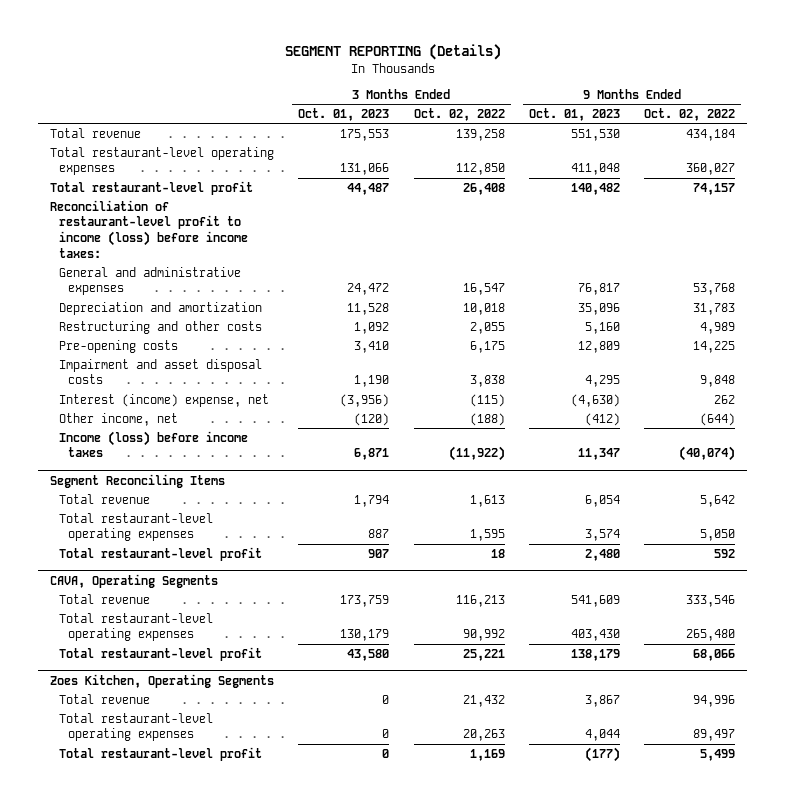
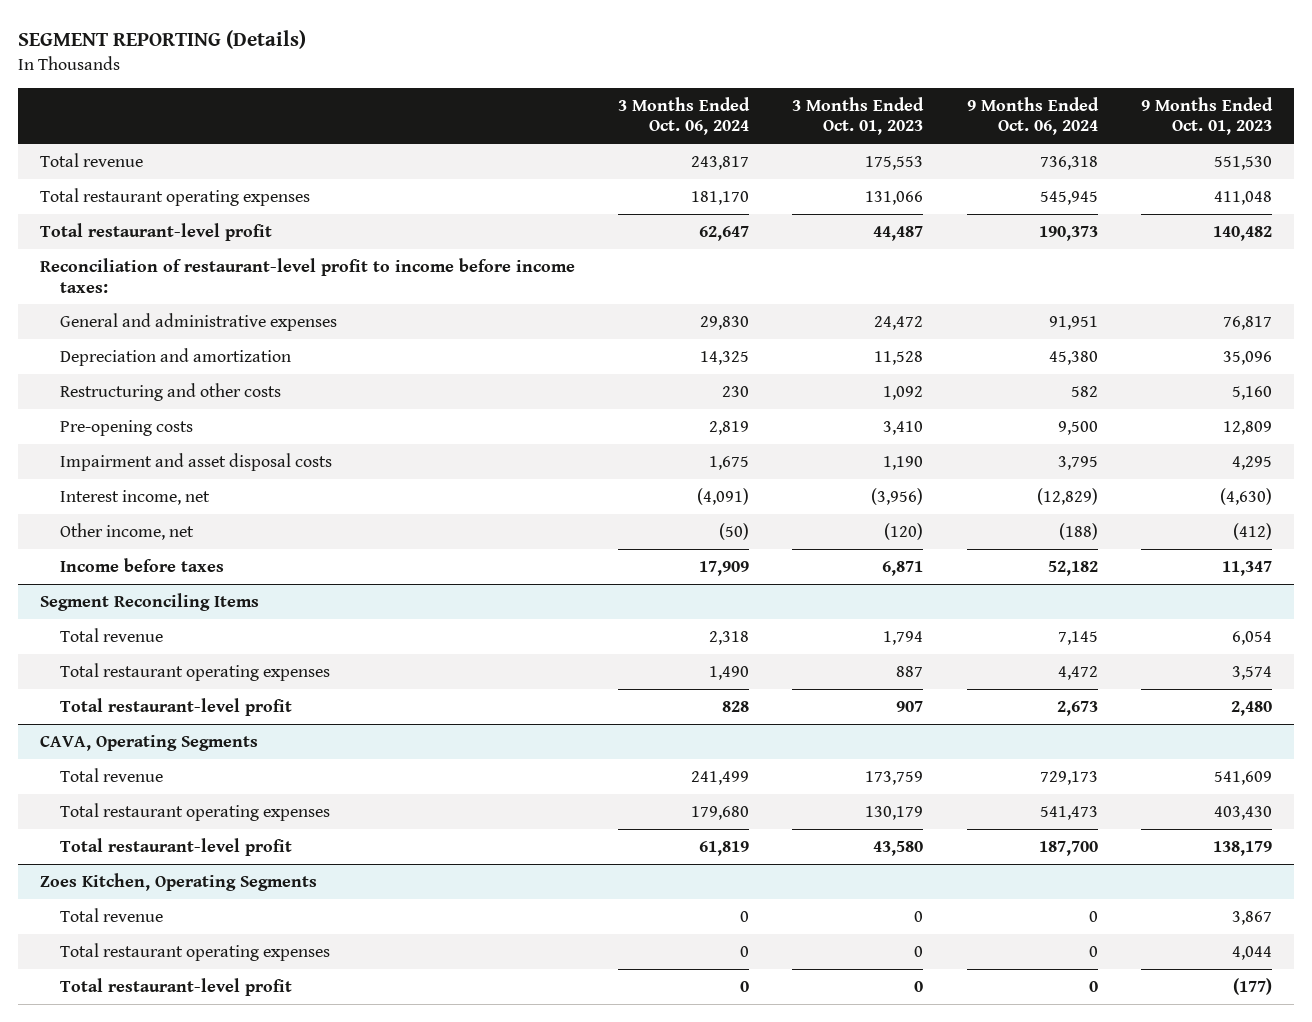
[413,107,505,121] Oct. 02, 2022 -> none
[644,107,736,121] Oct. 02, 2022 -> none
none -> [618,96,751,136] 3 Months Ended Oct. 06, 2024
none -> [966,96,1099,136] 9 Months Ended Oct. 06, 2024
[49,146,274,176] Total restaurant-level operating expenses -> [39,187,310,206] Total restaurant operating expenses
[49,199,249,258] Reconciliation of restaurant-level profit to income (loss) before income taxes: -> [39,257,575,293] Reconciliation of restaurant-level profit to income before income taxes:
[59,393,270,407] Interest (income) expense, net -> [60,489,211,505] Interest income, net
[59,430,249,458] Income (loss) before income taxes -> [60,557,225,572] Income before taxes
[59,512,214,542] Total restaurant-level operating expenses -> [60,662,331,681] Total restaurant operating expenses
[59,612,214,642] Total restaurant-level operating expenses -> [60,802,331,821] Total restaurant operating expenses
[59,712,214,742] Total restaurant-level operating expenses -> [60,942,331,961] Total restaurant operating expenses

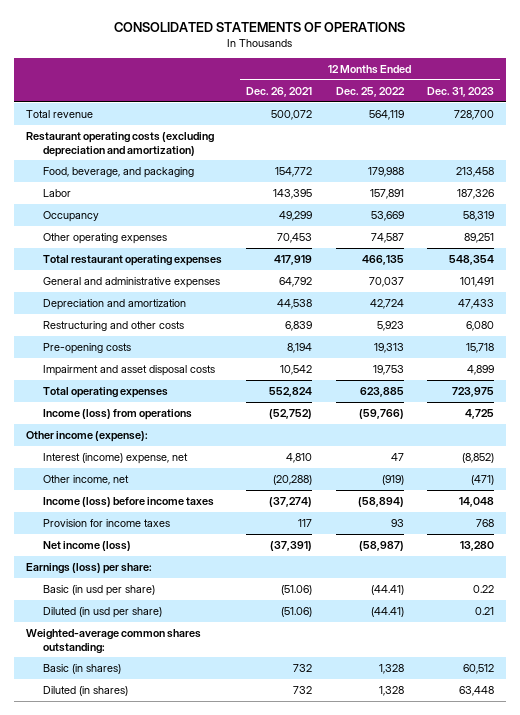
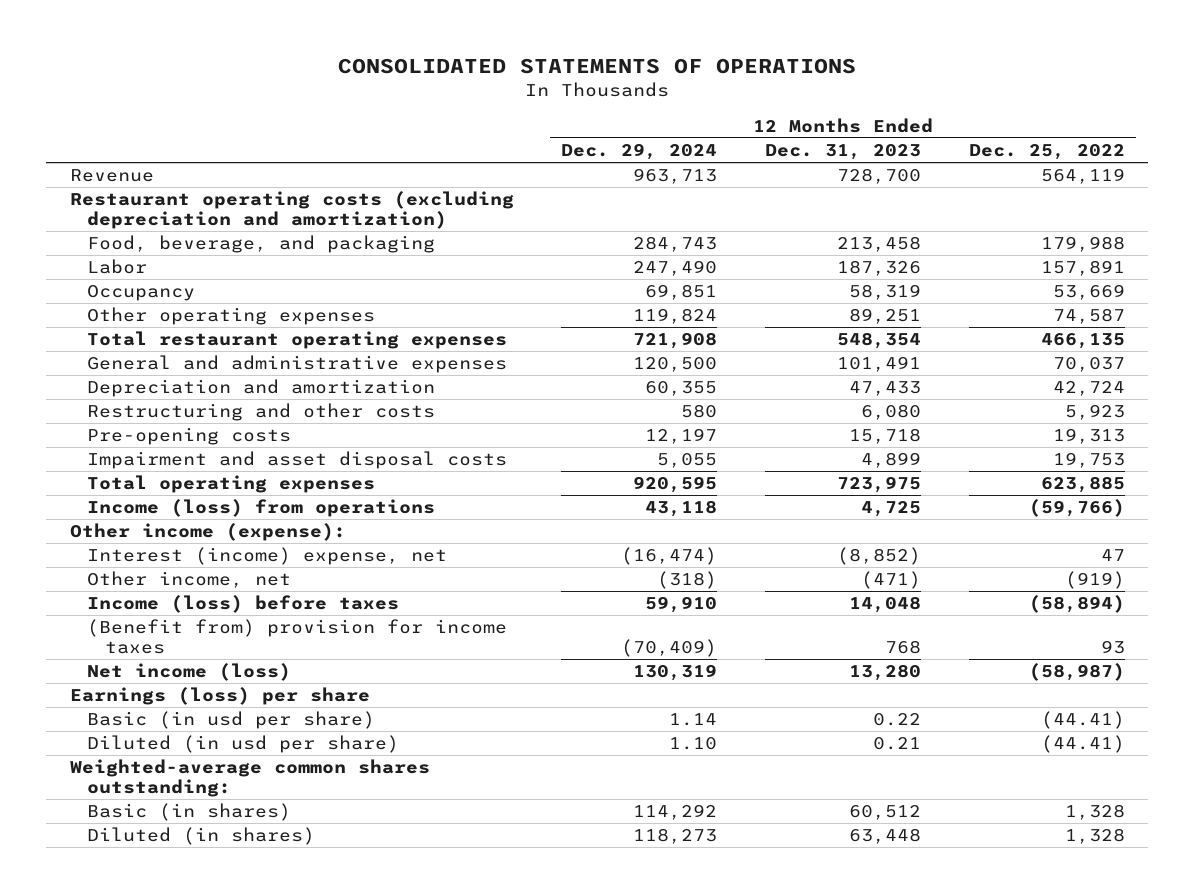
[246,86,313,97] Dec. 26, 2021 -> none
none -> [561,143,718,161] Dec. 29, 2024
[26,110,94,119] Total revenue -> [69,169,154,183] Revenue
[43,497,215,508] Income (loss) before income taxes -> [87,595,400,614] Income (loss) before taxes
[43,519,171,528] Provision for income taxes -> [87,619,508,655] (Benefit from) provision for income taxes
[26,563,153,575] Earnings (loss) per share: -> [69,687,370,706] Earnings (loss) per share

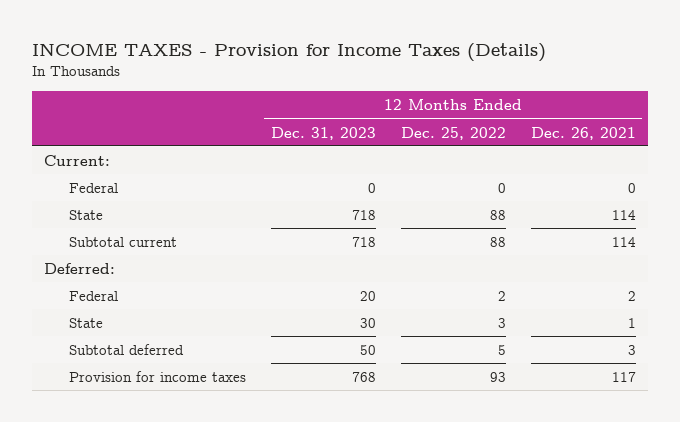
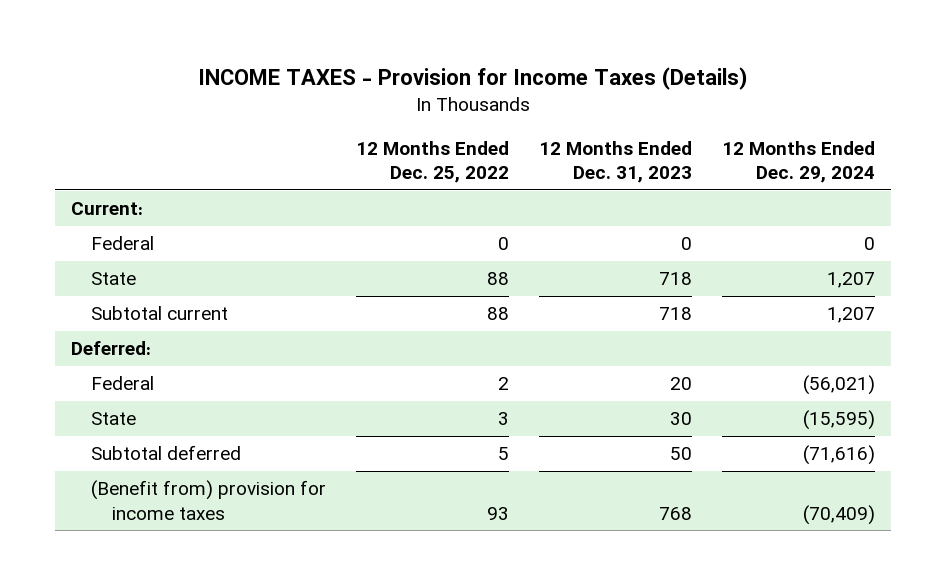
[530,126,636,140] Dec. 26, 2021 -> none
none -> [722,140,876,184] 12 Months Ended Dec. 29, 2024
[68,370,246,382] Provision for income taxes -> [91,480,327,520] (Benefit from) provision for income taxes

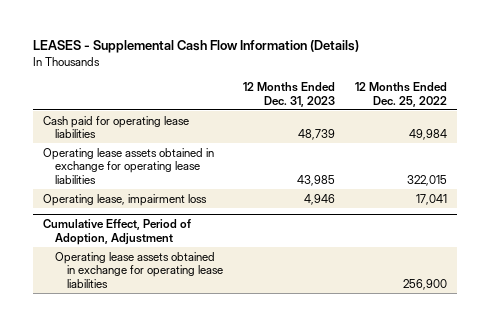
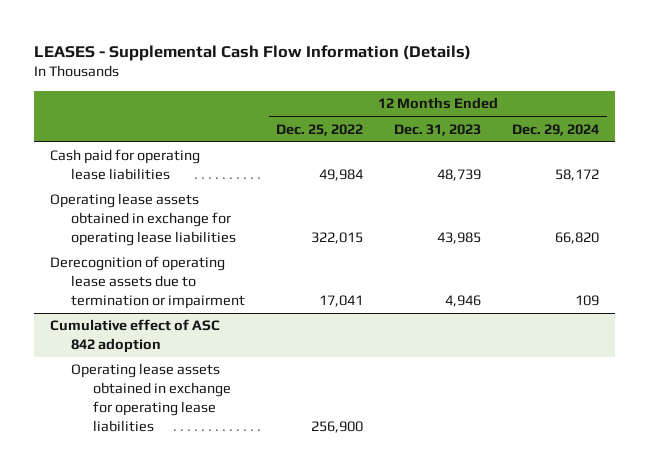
none -> [512,123,600,136] Dec. 29, 2024
[42,193,207,206] Operating lease, impairment loss -> [49,256,246,310] Derecognition of operating lease assets due to termination or impairment
[42,219,191,246] Cumulative Effect, Period of Adoption, Adjustment -> [49,319,220,354] Cumulative effect of ASC 842 adoption

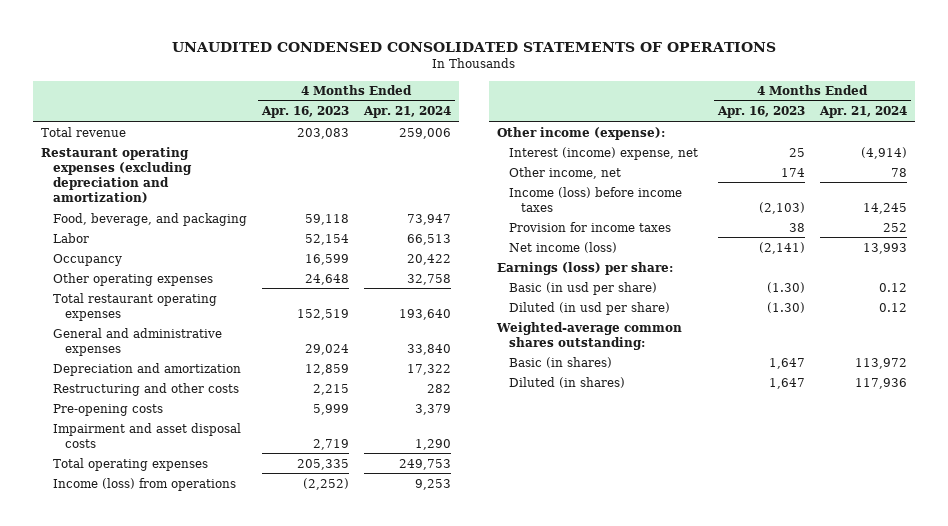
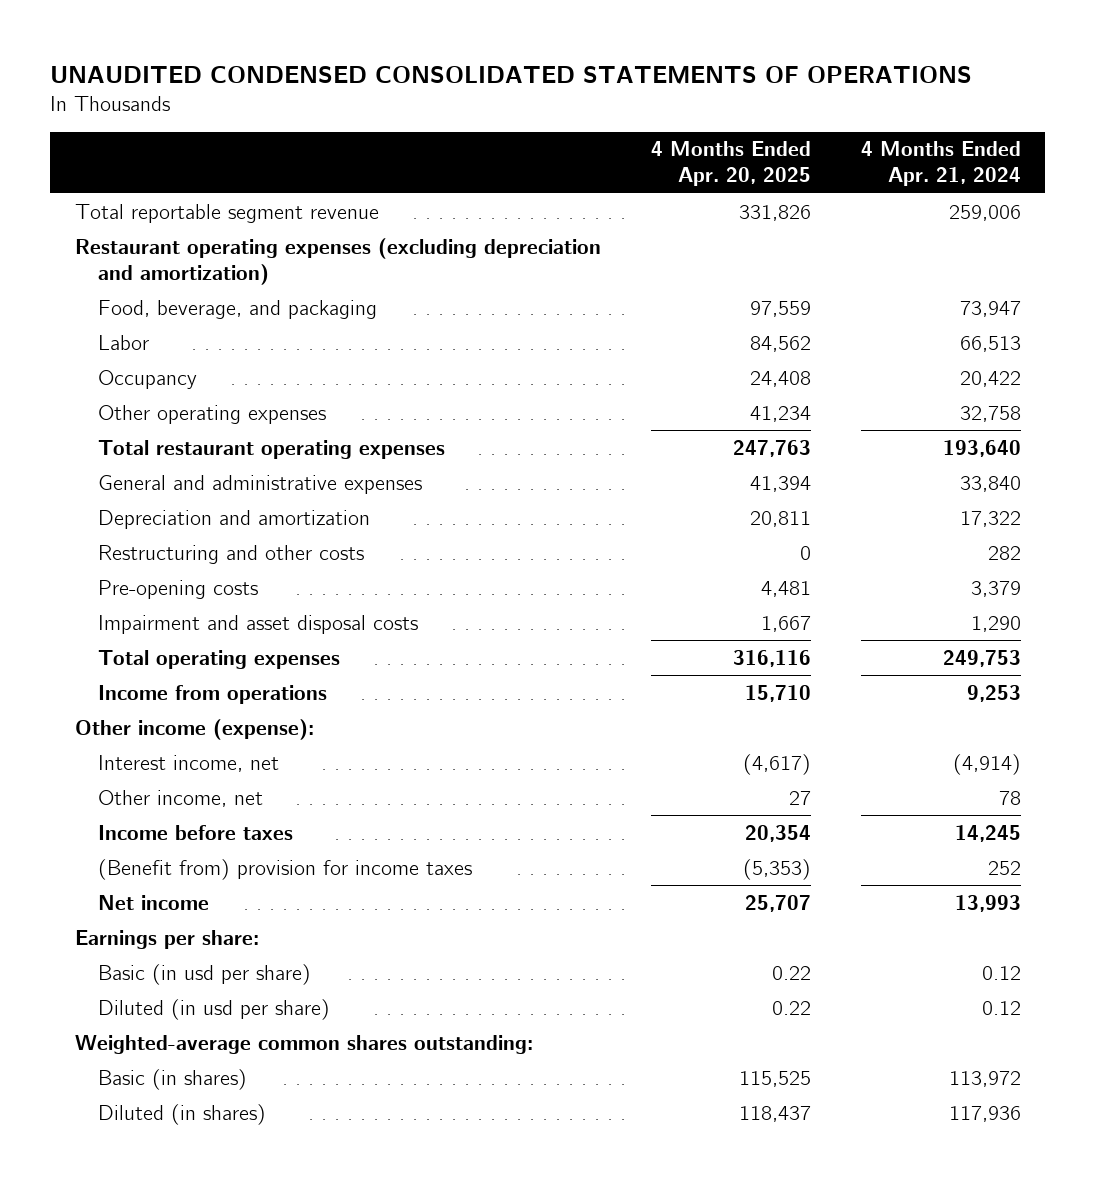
[260,106,349,119] Apr. 16, 2023 -> none
none -> [650,141,811,187] 4 Months Ended Apr. 20, 2025
[40,126,126,137] Total revenue -> [75,203,380,223] Total reportable segment revenue
[52,477,236,491] Income (loss) from operations -> [97,684,327,704] Income from operations
[508,146,698,160] Interest (income) expense, net -> [97,754,279,772] Interest income, net
[508,186,682,212] Income (loss) before income taxes -> [97,824,293,840] Income before taxes
[508,221,671,232] Provision for income taxes -> [97,858,472,880] (Benefit from) provision for income taxes
[508,241,617,253] Net income (loss) -> [97,894,209,910] Net income
[496,261,673,275] Earnings (loss) per share: -> [75,929,260,949] Earnings per share:

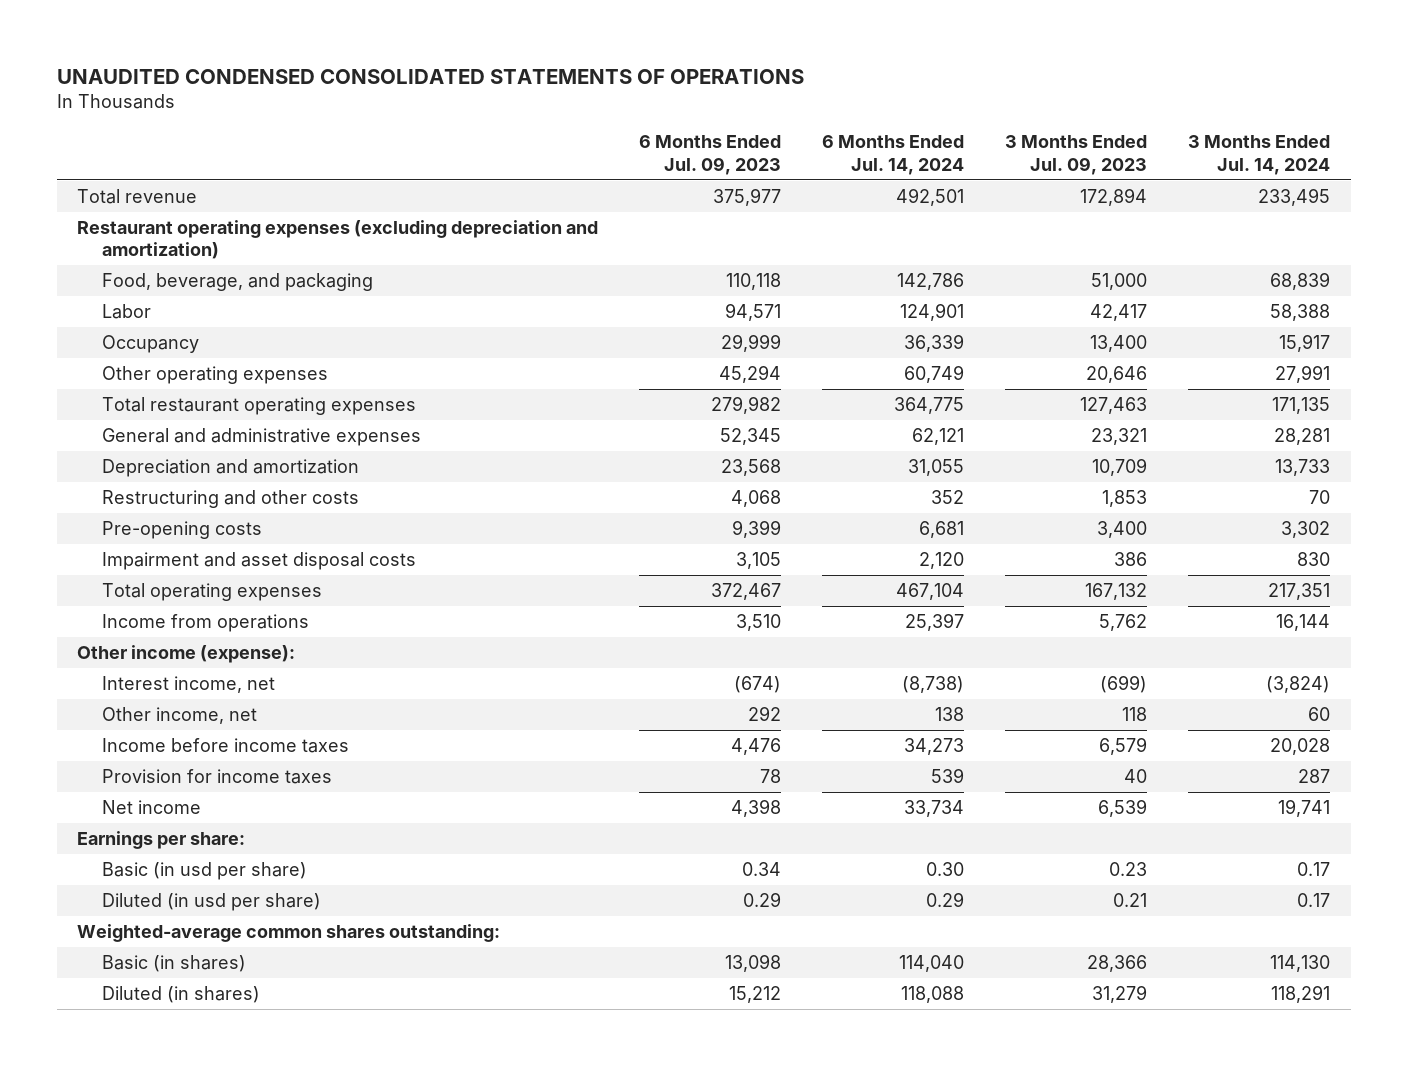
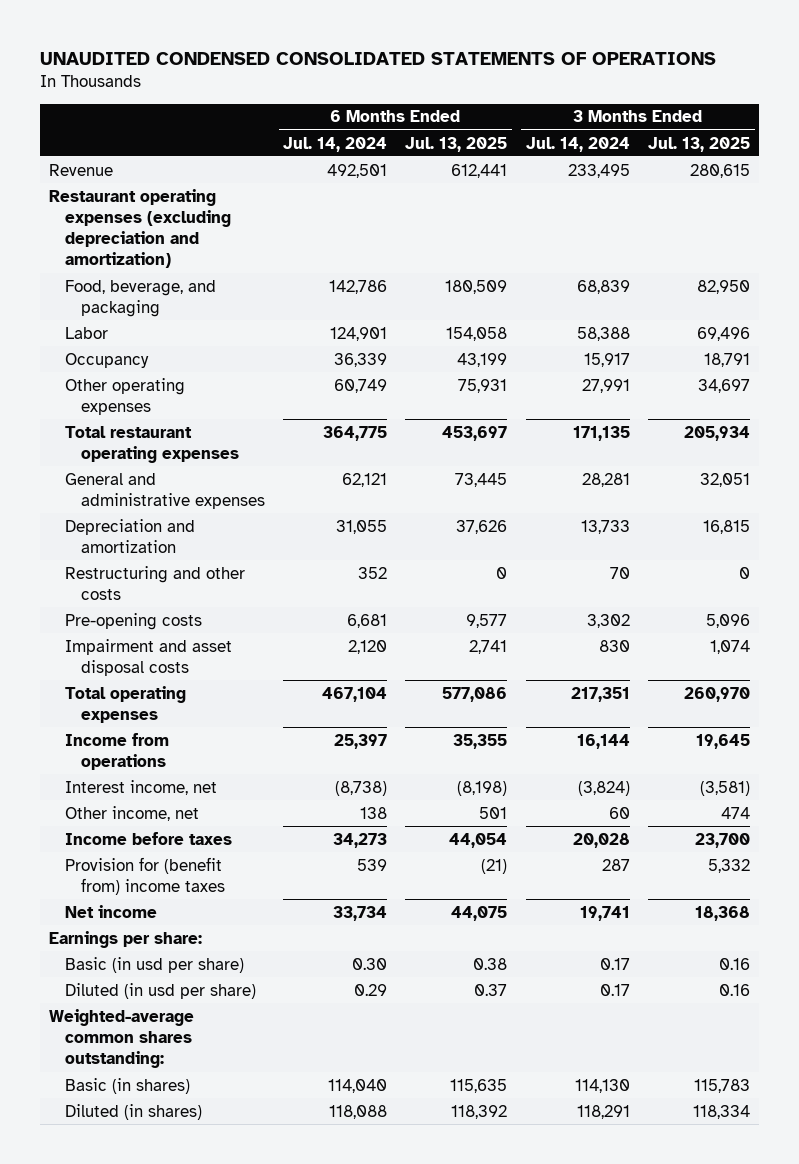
[639,135,782,175] 6 Months Ended Jul. 09, 2023 -> none
[1005,135,1148,175] 3 Months Ended Jul. 09, 2023 -> none
none -> [405,136,508,152] Jul. 13, 2025
none -> [648,136,751,152] Jul. 13, 2025
[77,188,198,204] Total revenue -> [48,163,113,176] Revenue
[77,644,296,663] Other income (expense): -> none
[101,737,349,753] Income before income taxes -> [64,831,232,845] Income before taxes
[101,768,332,784] Provision for income taxes -> [64,856,225,895] Provision for (benefit from) income taxes

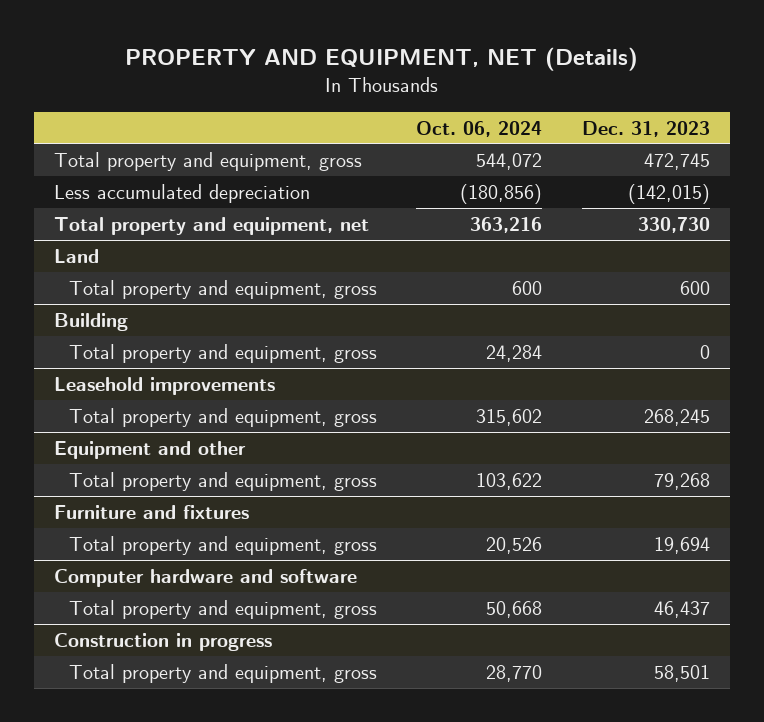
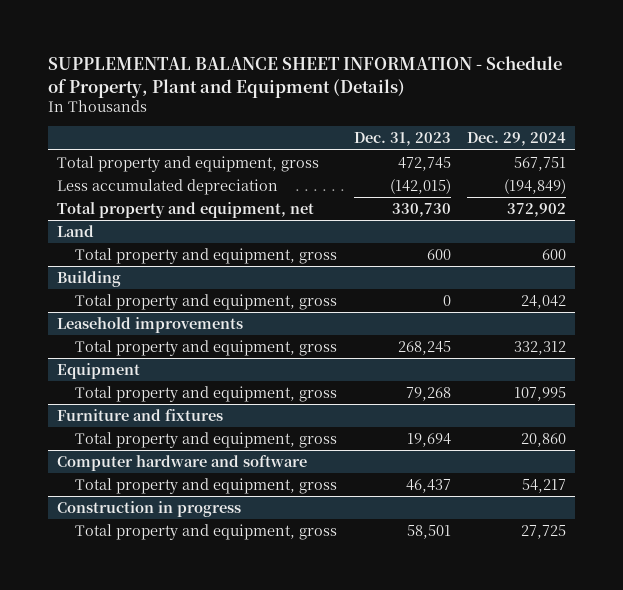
[125,47,639,72] PROPERTY AND EQUIPMENT, NET (Details) -> [48,56,563,98] SUPPLEMENTAL BALANCE SHEET INFORMATION - Schedule of Property, Plant and Equipment (Details)
[416,120,543,137] Oct. 06, 2024 -> none
none -> [467,132,567,147] Dec. 29, 2024
[53,440,246,459] Equipment and other -> [56,362,140,379] Equipment

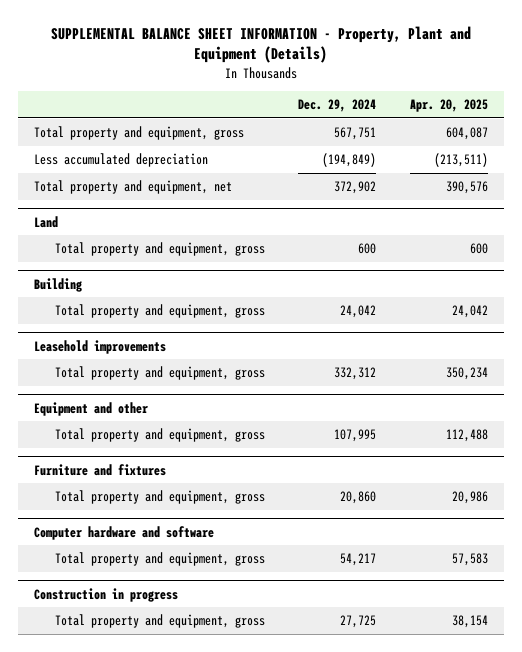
[48,56,563,98] SUPPLEMENTAL BALANCE SHEET INFORMATION - Schedule of Property, Plant and Equipment (Details) -> [50,25,471,64] SUPPLEMENTAL BALANCE SHEET INFORMATION - Property, Plant and Equipment (Details)
[353,132,451,147] Dec. 31, 2023 -> none
none -> [409,99,488,113] Apr. 20, 2025
[56,362,140,379] Equipment -> [34,401,149,416] Equipment and other

